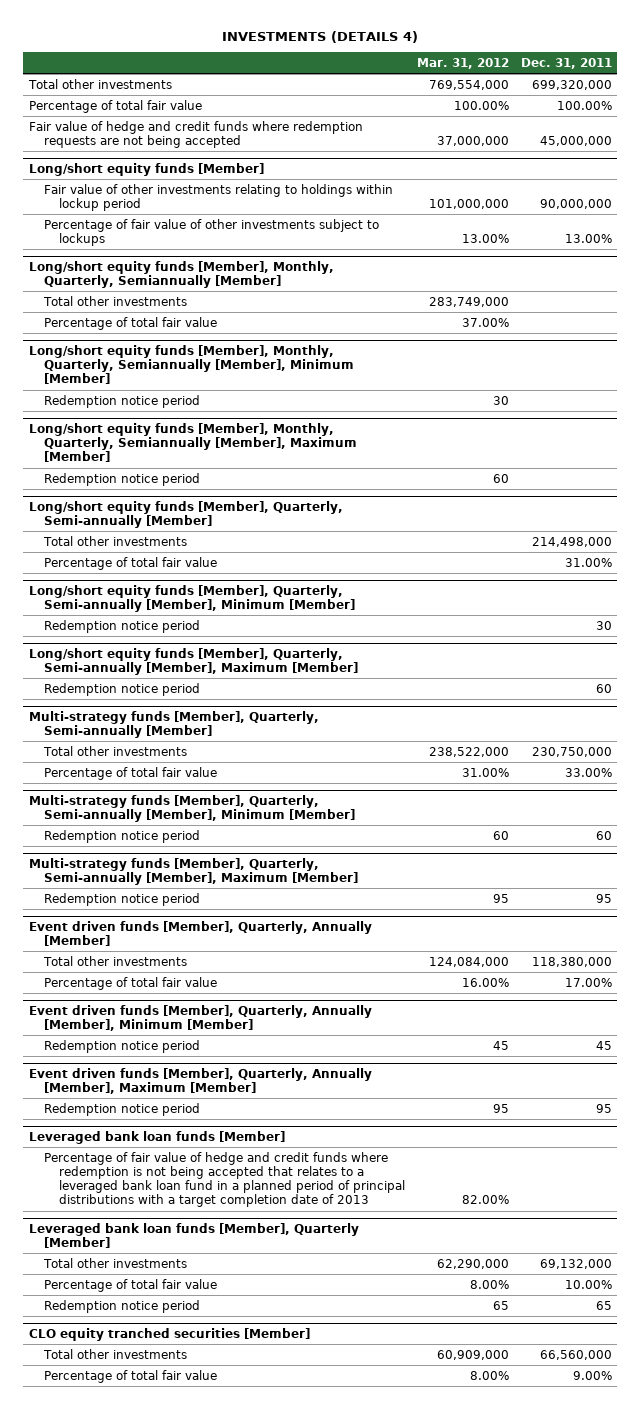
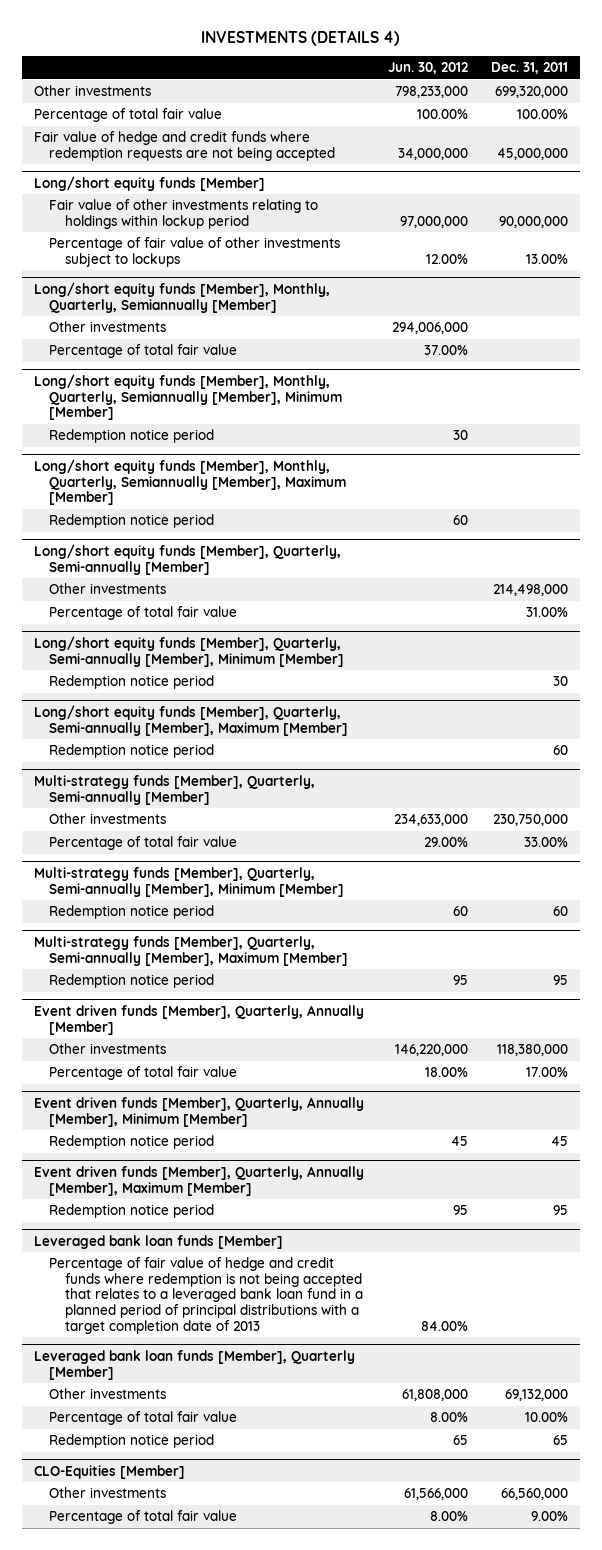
[416,57,509,69] Mar. 31, 2012 -> none
none -> [387,62,468,75] Jun. 30, 2012
[27,78,172,89] Total other investments -> [33,85,151,97] Other investments
[42,295,187,306] Total other investments -> [49,321,167,333] Other investments
[42,535,187,546] Total other investments -> [49,583,167,595] Other investments
[42,745,187,756] Total other investments -> [49,813,167,825] Other investments
[42,955,187,966] Total other investments -> [49,1043,167,1055] Other investments
[42,1257,187,1268] Total other investments -> [49,1388,167,1400] Other investments
[28,1327,310,1341] CLO equity tranched securities [Member] -> none
none -> [33,1464,185,1479] CLO-Equities [Member]
[42,1348,187,1359] Total other investments -> [49,1487,167,1499] Other investments

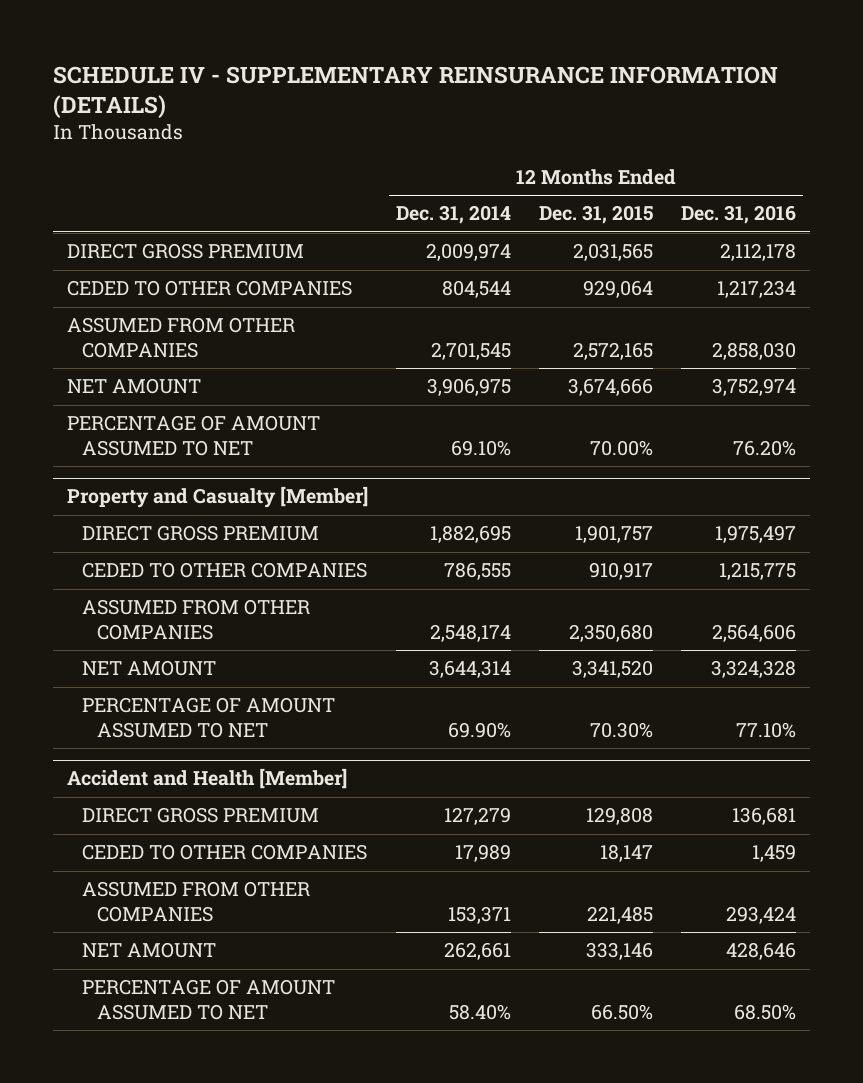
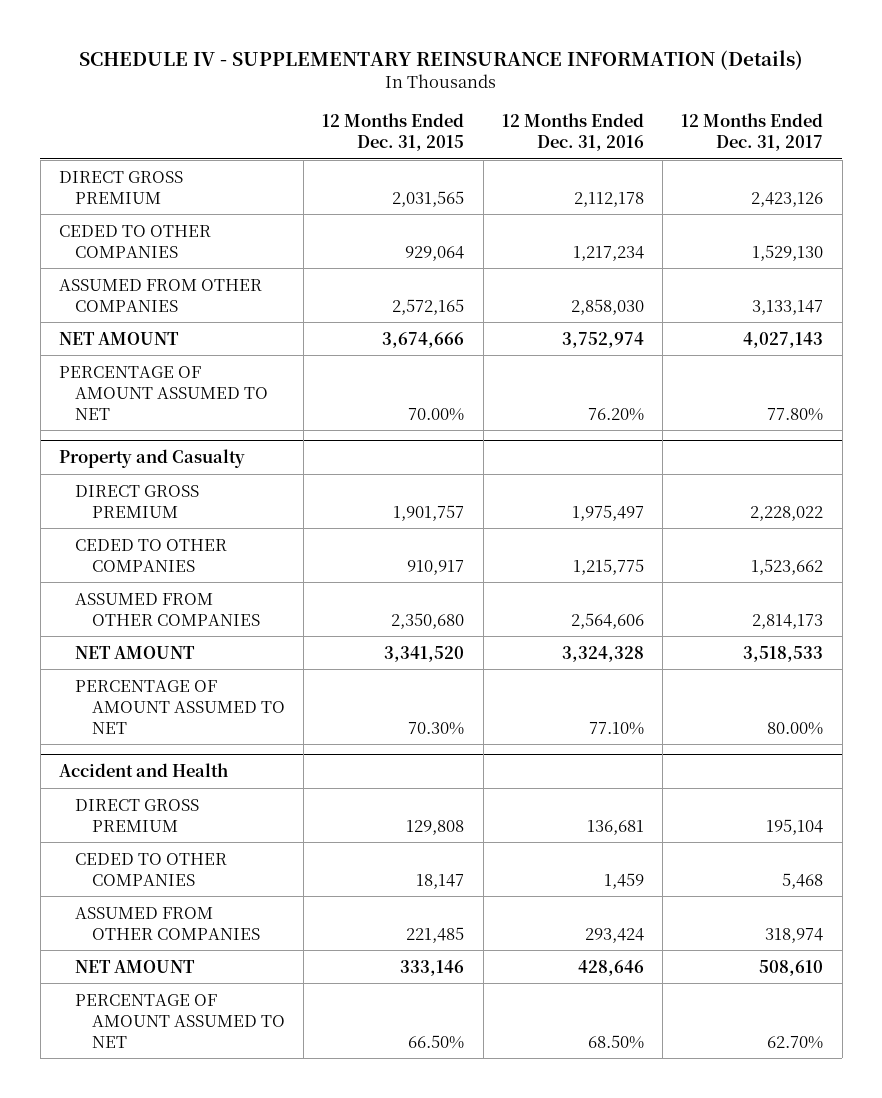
[52,65,778,119] SCHEDULE IV - SUPPLEMENTARY REINSURANCE INFORMATION (DETAILS) -> [79,49,804,70] SCHEDULE IV - SUPPLEMENTARY REINSURANCE INFORMATION (Details)
[395,205,511,225] Dec. 31, 2014 -> none
none -> [681,113,824,152] 12 Months Ended Dec. 31, 2017
[66,486,368,509] Property and Casualty [Member] -> [58,449,245,469] Property and Casualty
[66,768,347,790] Accident and Health [Member] -> [58,763,228,778] Accident and Health

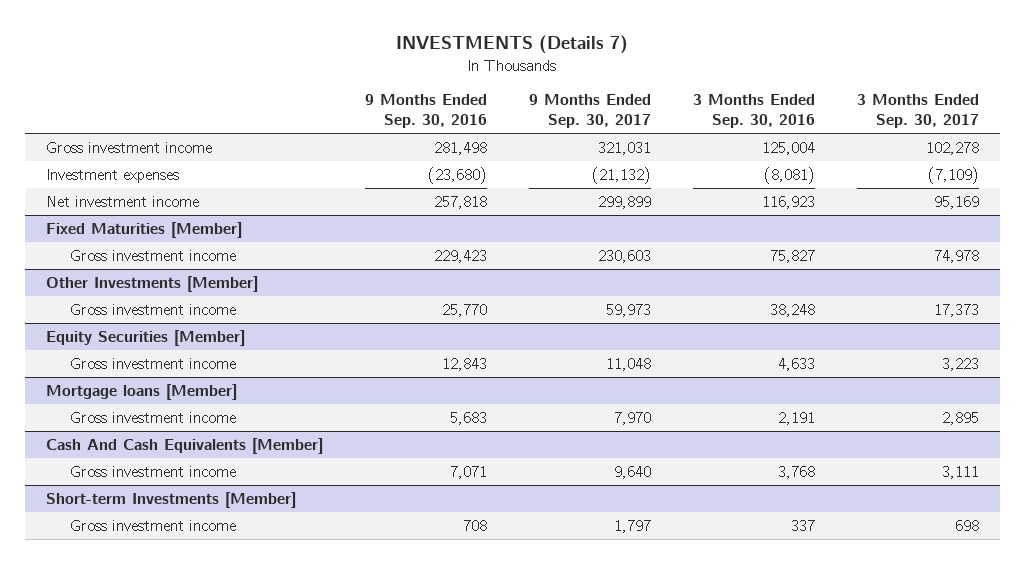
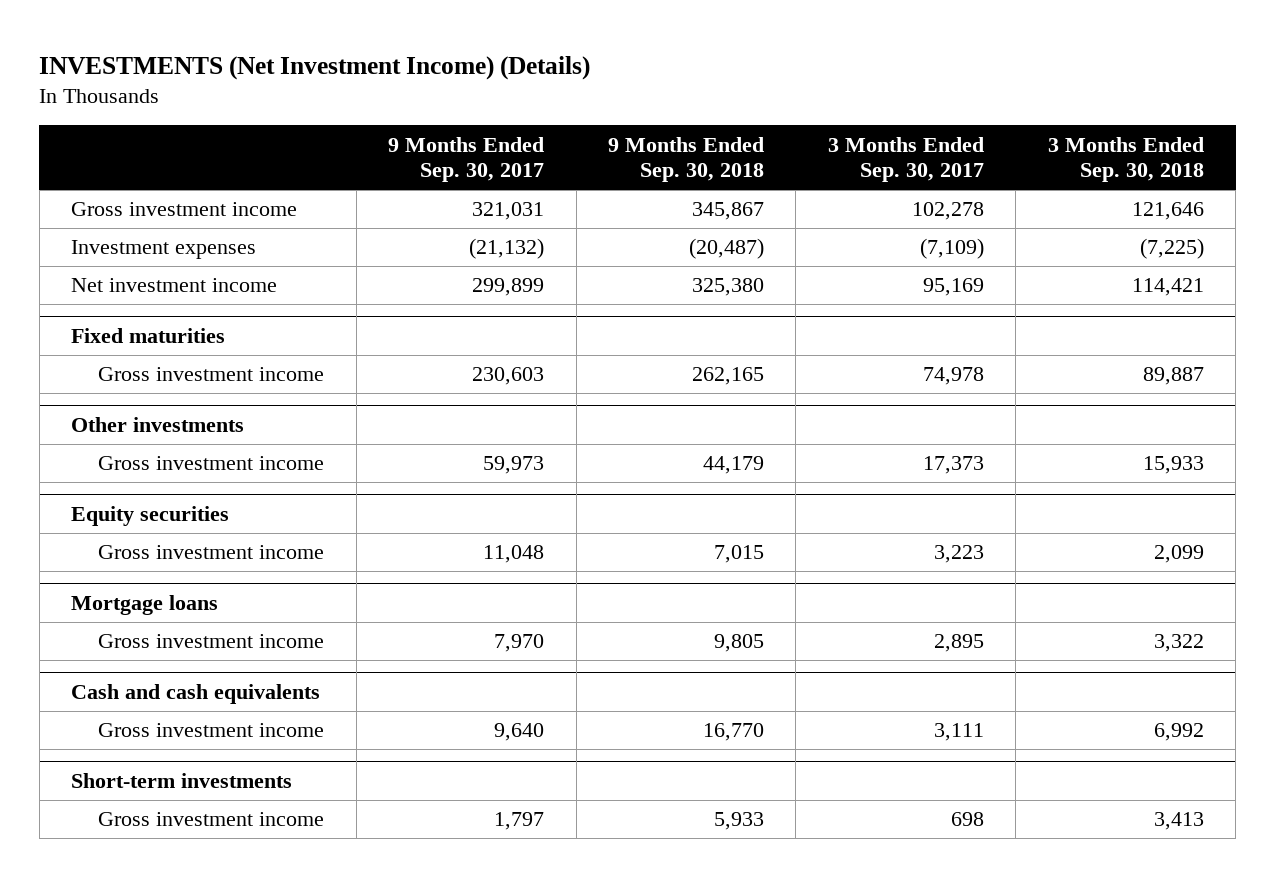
[396,35,629,55] INVESTMENTS (Details 7) -> [39,55,591,80] INVESTMENTS (Net Investment Income) (Details)
[364,94,487,129] 9 Months Ended Sep. 30, 2016 -> none
[692,94,815,129] 3 Months Ended Sep. 30, 2016 -> none
none -> [607,136,764,183] 9 Months Ended Sep. 30, 2018
none -> [1047,136,1204,183] 3 Months Ended Sep. 30, 2018
[46,222,243,239] Fixed Maturities [Member] -> [71,328,226,344] Fixed maturities
[46,276,259,293] Other Investments [Member] -> [71,417,245,433] Other investments
[46,330,246,347] Equity Securities [Member] -> [71,506,230,527] Equity securities
[46,384,238,401] Mortgage loans [Member] -> [71,595,219,616] Mortgage loans
[46,438,324,455] Cash And Cash Equivalents [Member] -> [71,684,321,705] Cash and cash equivalents
[46,492,297,509] Short-term Investments [Member] -> [71,773,293,789] Short-term investments

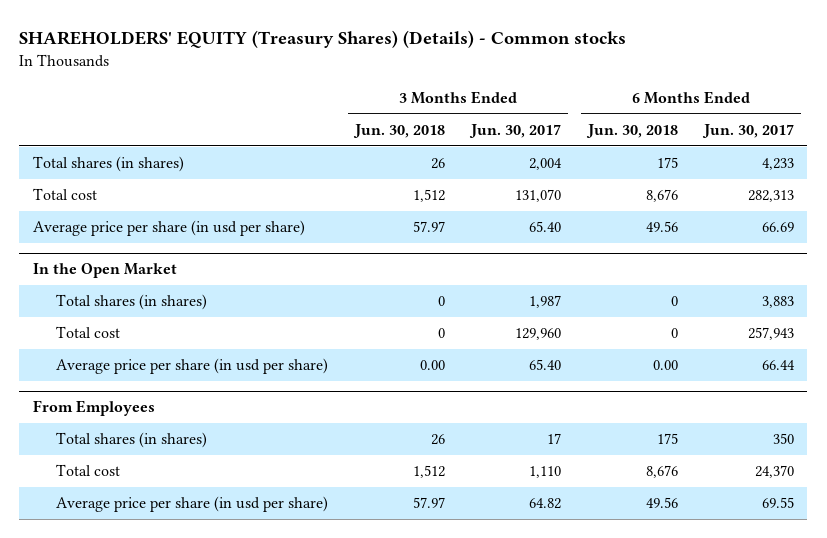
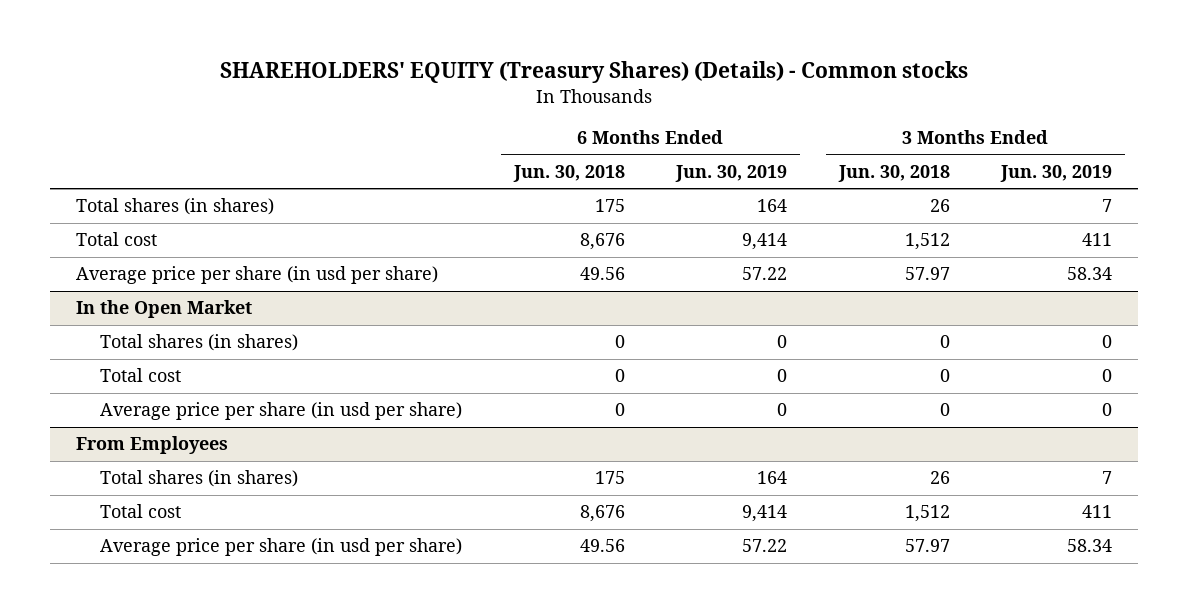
[469,124,562,139] Jun. 30, 2017 -> none
[702,124,795,139] Jun. 30, 2017 -> none
none -> [675,164,788,182] Jun. 30, 2019
none -> [1000,164,1113,182] Jun. 30, 2019
[419,360,445,371] 0.00 -> [939,403,950,417] 0
[652,360,678,371] 0.00 -> [614,403,625,417] 0

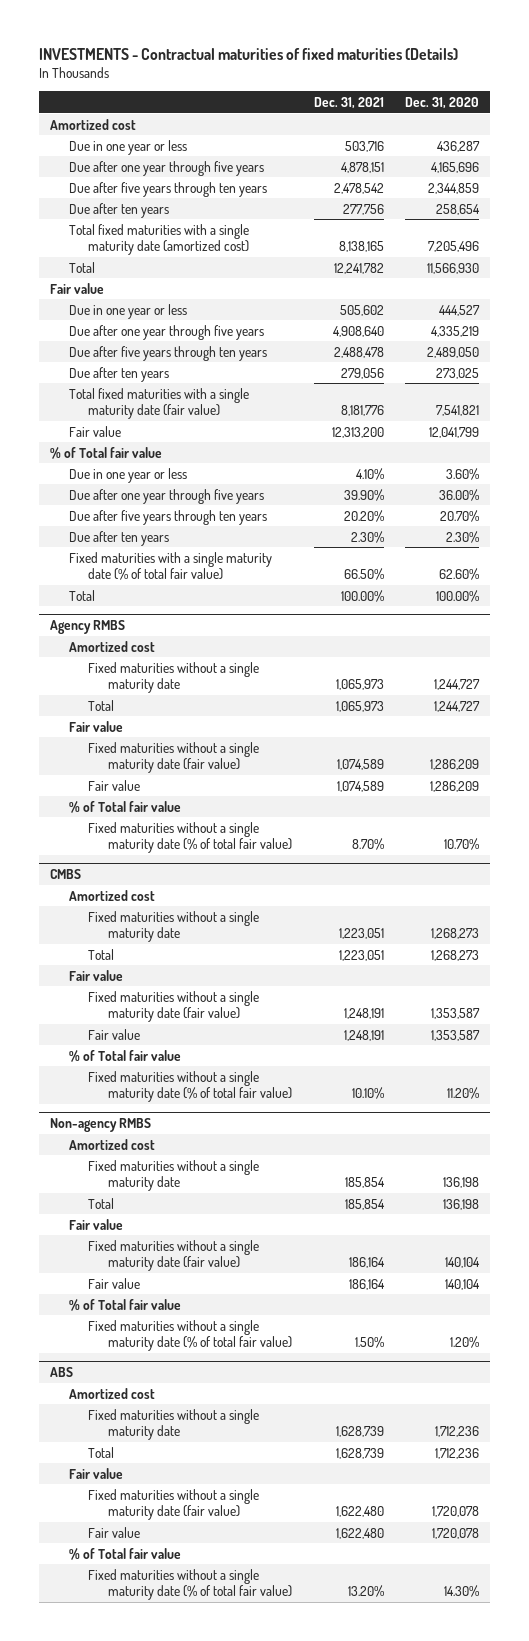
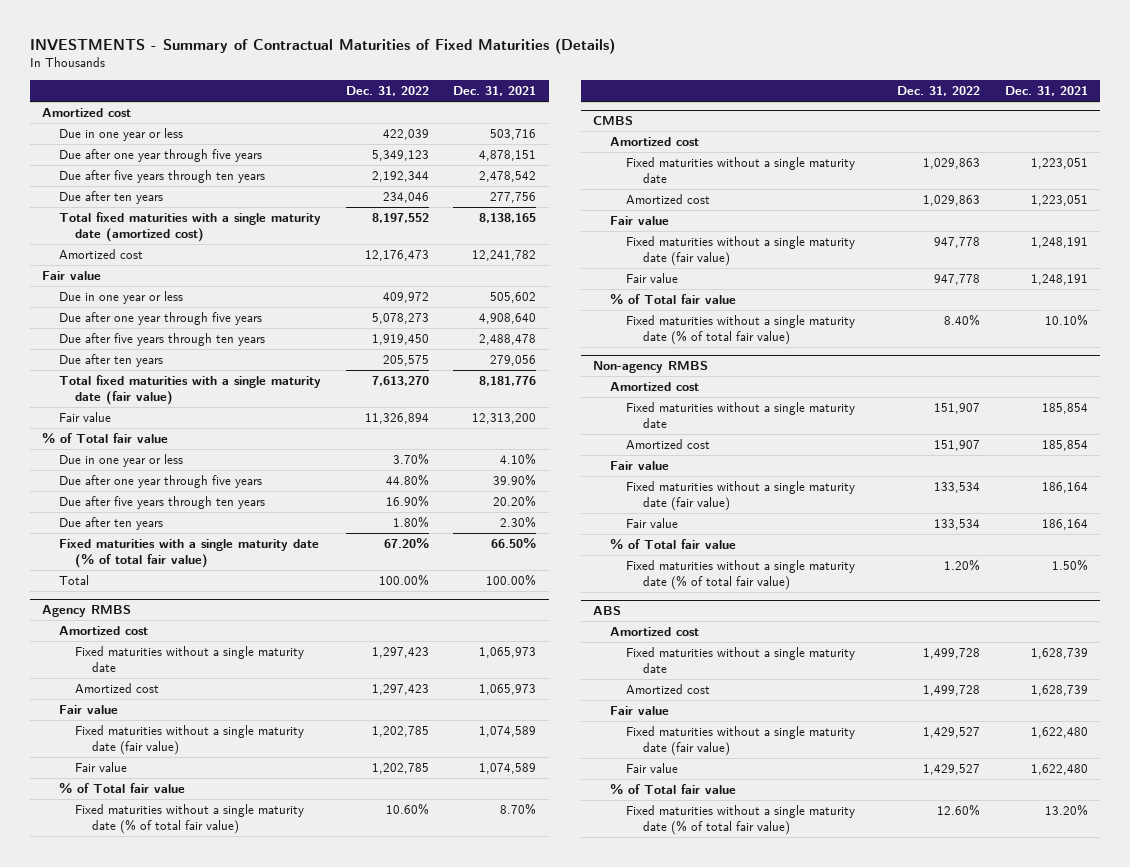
[38,47,458,60] INVESTMENTS - Contractual maturities of fixed maturities (Details) -> [29,37,615,54] INVESTMENTS - Summary of Contractual Maturities of Fixed Maturities (Details)
[405,97,480,110] Dec. 31, 2020 -> none
none -> [345,86,429,97] Dec. 31, 2022
[69,261,96,273] Total -> [58,248,143,259] Amortized cost
[88,699,115,711] Total -> [75,682,160,693] Amortized cost
[88,948,115,960] Total -> [626,193,711,204] Amortized cost
[88,1197,115,1209] Total -> [626,438,711,449] Amortized cost
[88,1446,115,1458] Total -> [626,683,711,694] Amortized cost

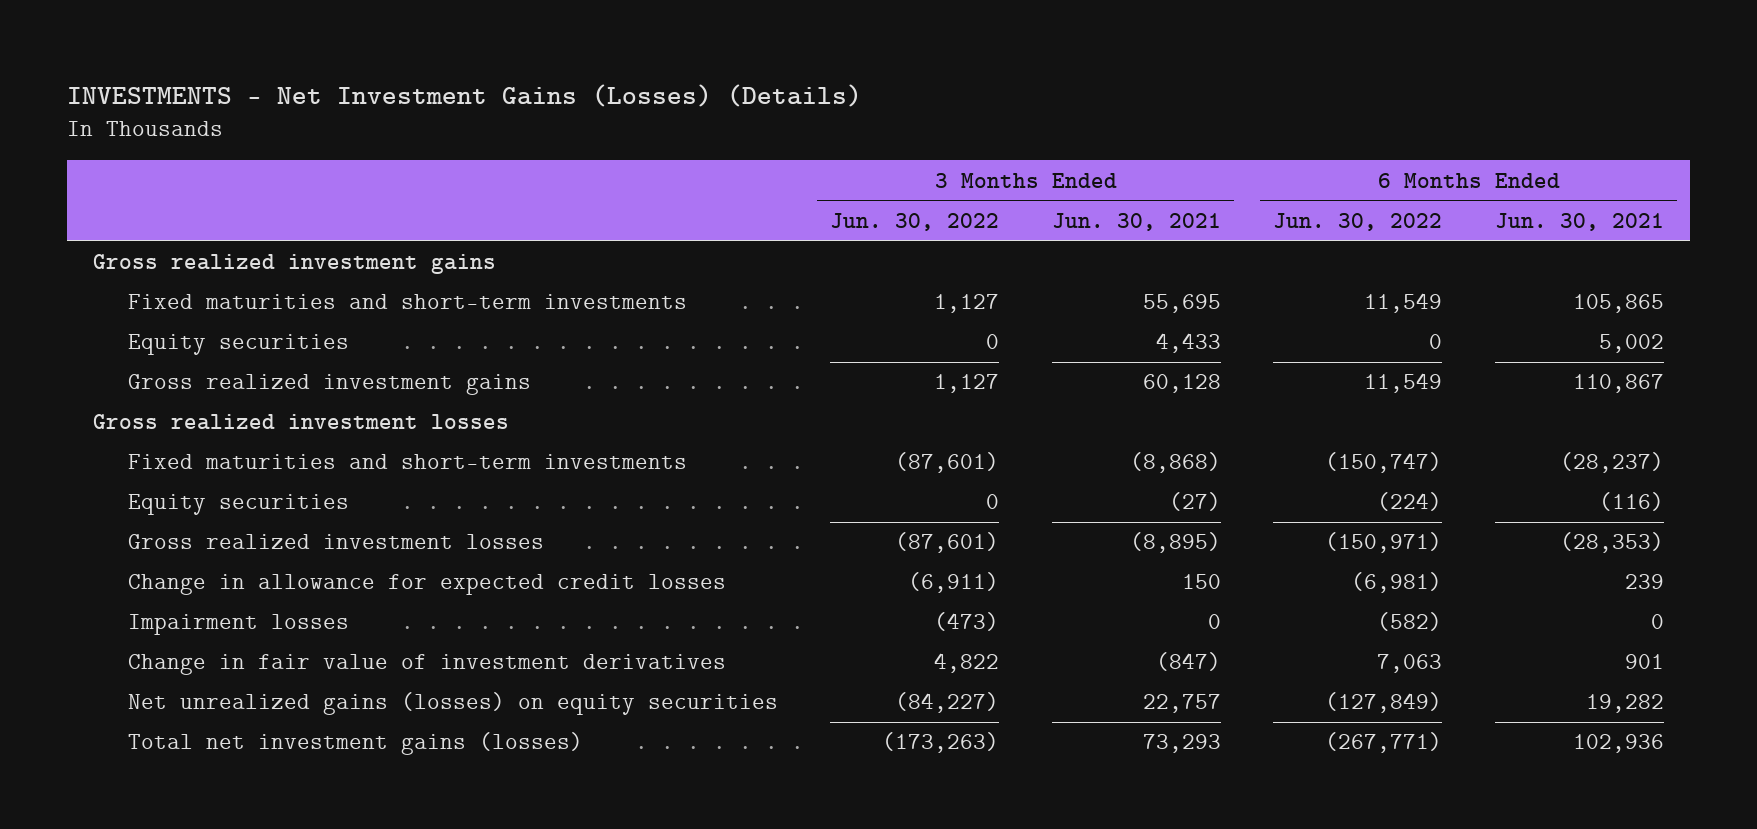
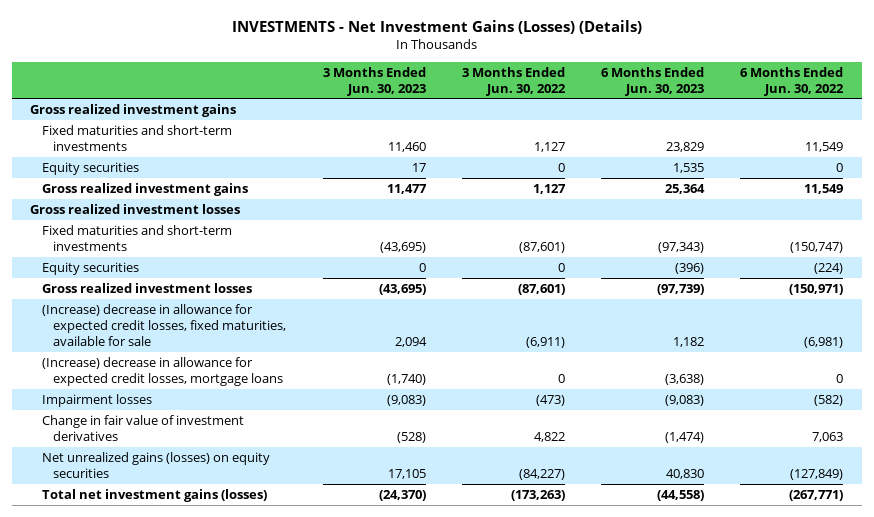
[1051,212,1221,231] Jun. 30, 2021 -> none
[1494,212,1664,231] Jun. 30, 2021 -> none
none -> [322,66,426,96] 3 Months Ended Jun. 30, 2023
none -> [601,66,705,96] 6 Months Ended Jun. 30, 2023
[127,574,726,596] Change in allowance for expected credit losses -> [41,303,287,346] (Increase) decrease in allowance for expected credit losses, fixed maturities, available for sale
none -> [41,356,284,386] (Increase) decrease in allowance for expected credit losses, mortgage loans

